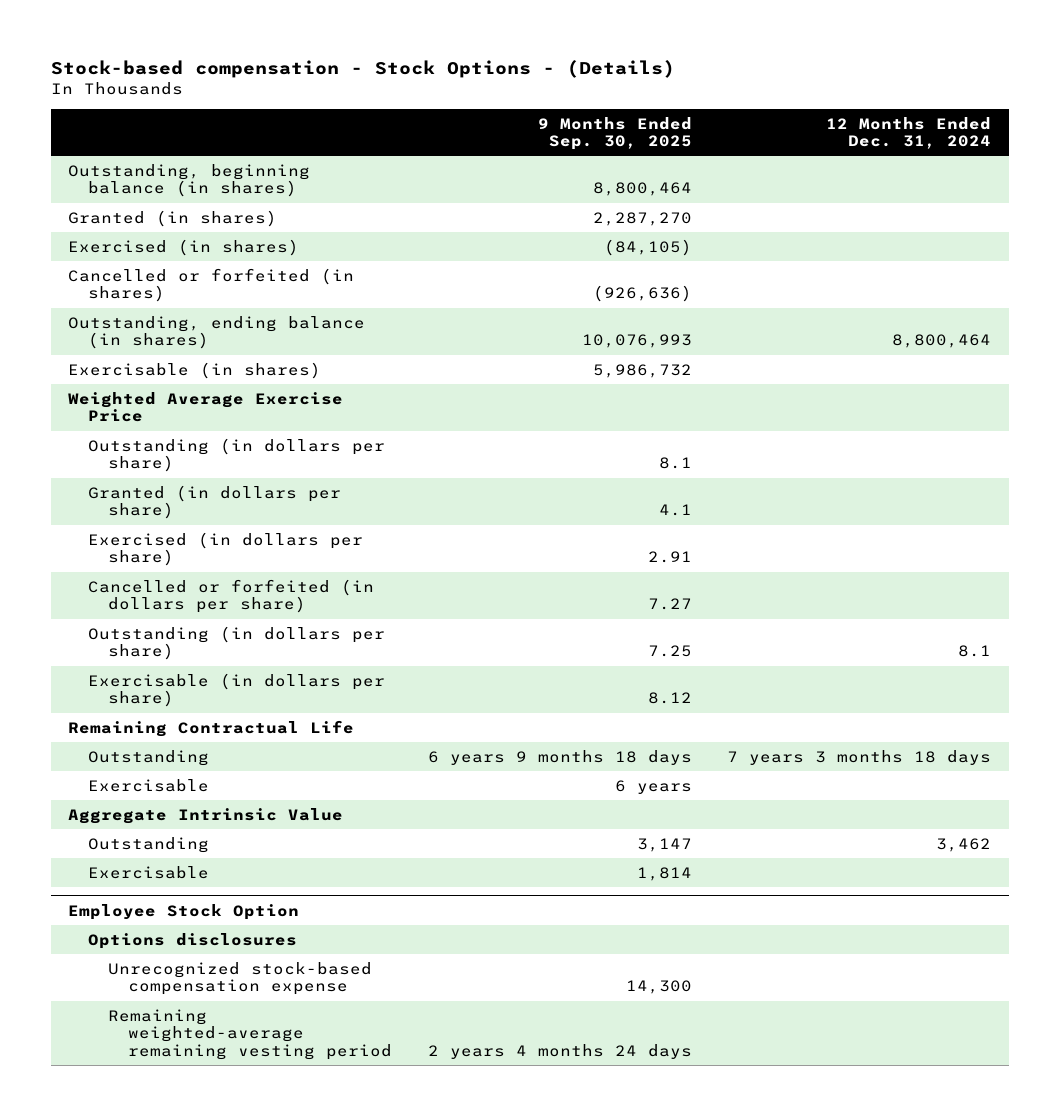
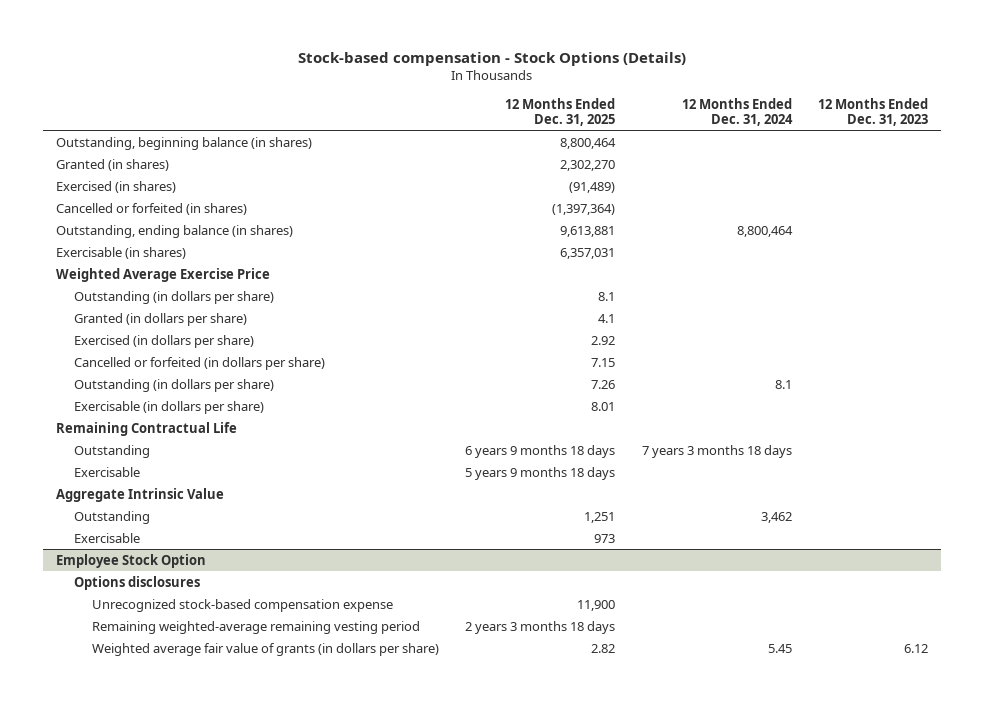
[50,59,675,78] Stock-based compensation - Stock Options - (Details) -> [298,52,687,67] Stock-based compensation - Stock Options (Details)
[537,116,692,151] 9 Months Ended Sep. 30, 2025 -> none
none -> [505,97,616,126] 12 Months Ended Dec. 31, 2025
none -> [818,97,929,126] 12 Months Ended Dec. 31, 2023
none -> [92,642,440,656] Weighted average fair value of grants (in dollars per share)

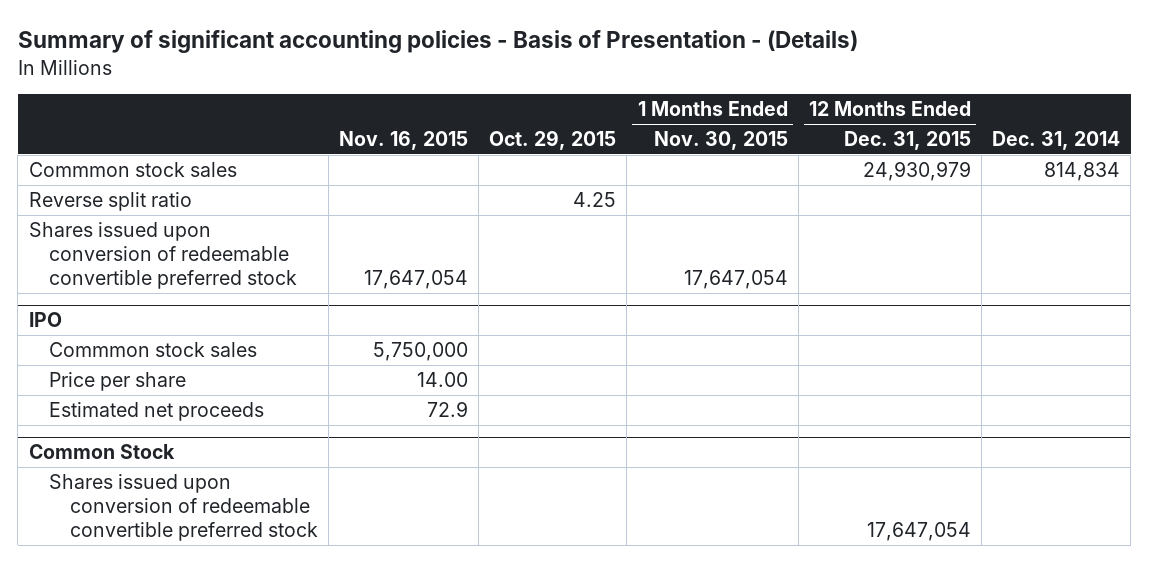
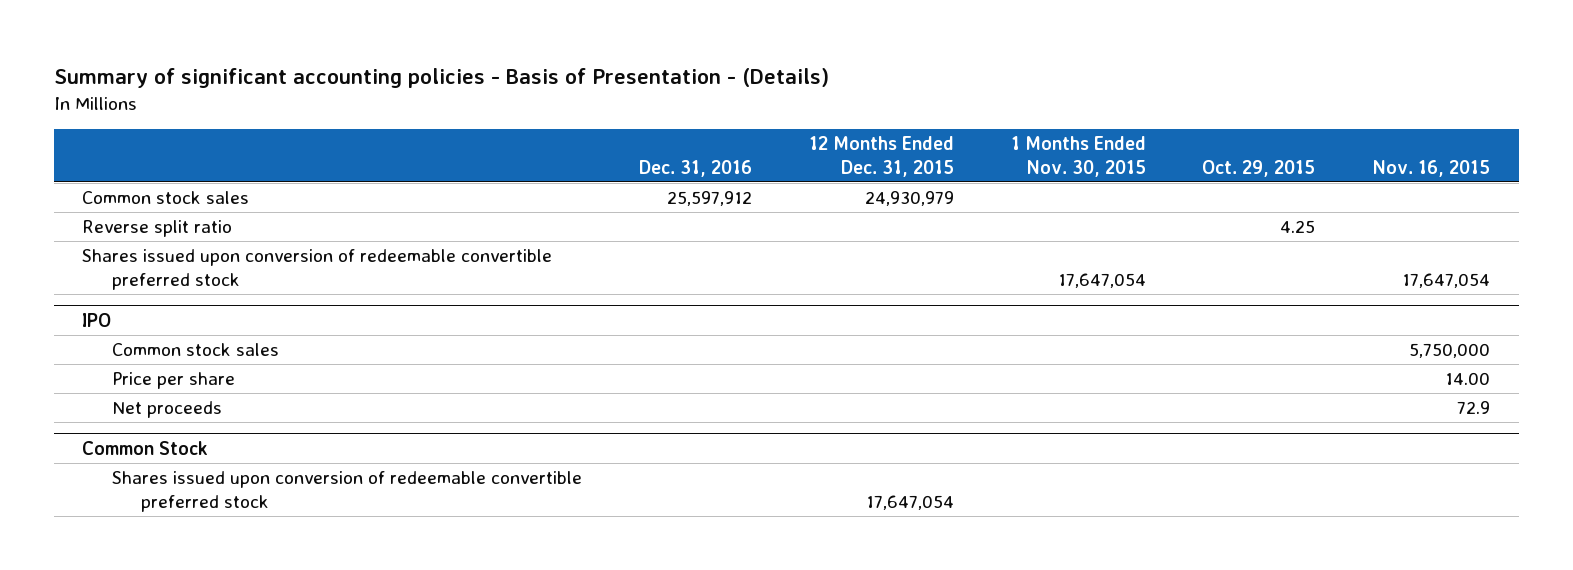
[992,131,1121,151] Dec. 31, 2014 -> none
none -> [638,159,752,177] Dec. 31, 2016
[28,161,237,177] Commmon stock sales -> [82,191,250,205] Common stock sales
[49,341,258,357] Commmon stock sales -> [111,343,279,357] Common stock sales
[49,401,265,421] Estimated net proceeds -> [111,401,222,419] Net proceeds

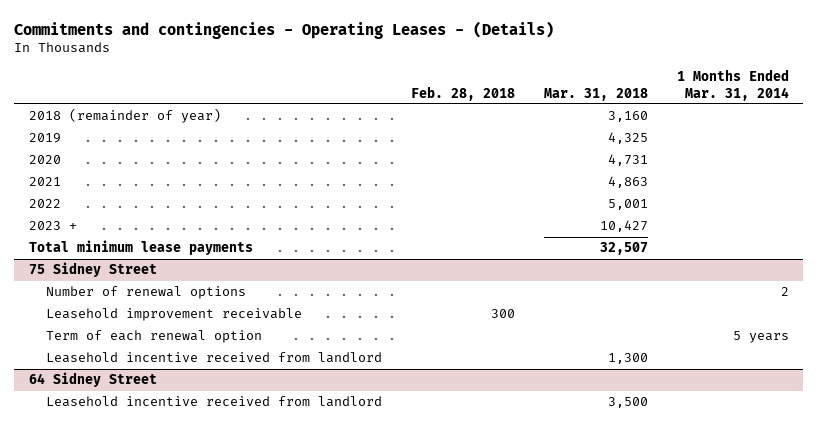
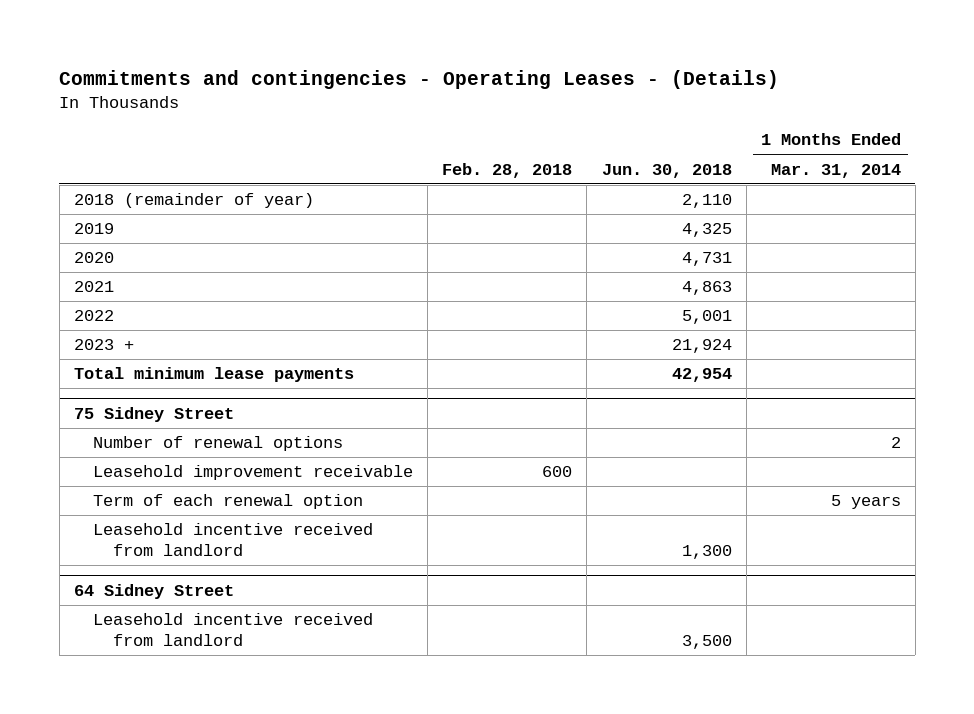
[543,87,648,101] Mar. 31, 2018 -> none
none -> [601,163,732,178] Jun. 30, 2018
[490,309,515,319] 300 -> [542,466,573,478] 600

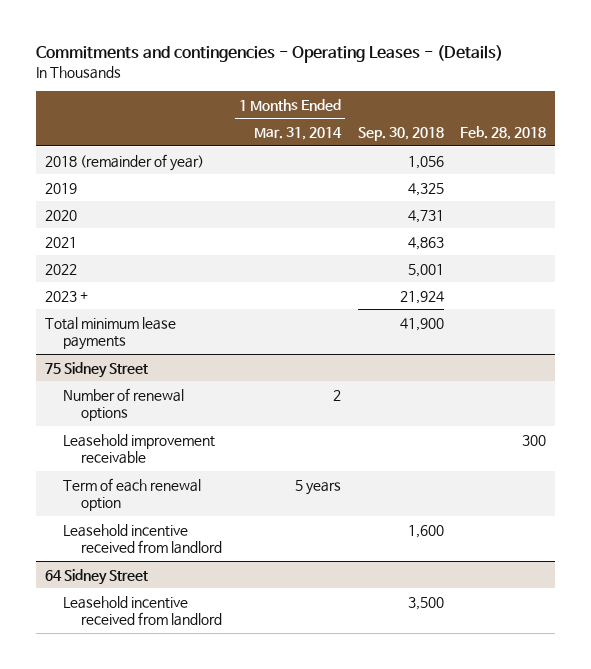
[601,163,732,178] Jun. 30, 2018 -> none
none -> [357,127,444,142] Sep. 30, 2018
[542,466,573,478] 600 -> [522,434,547,446] 300

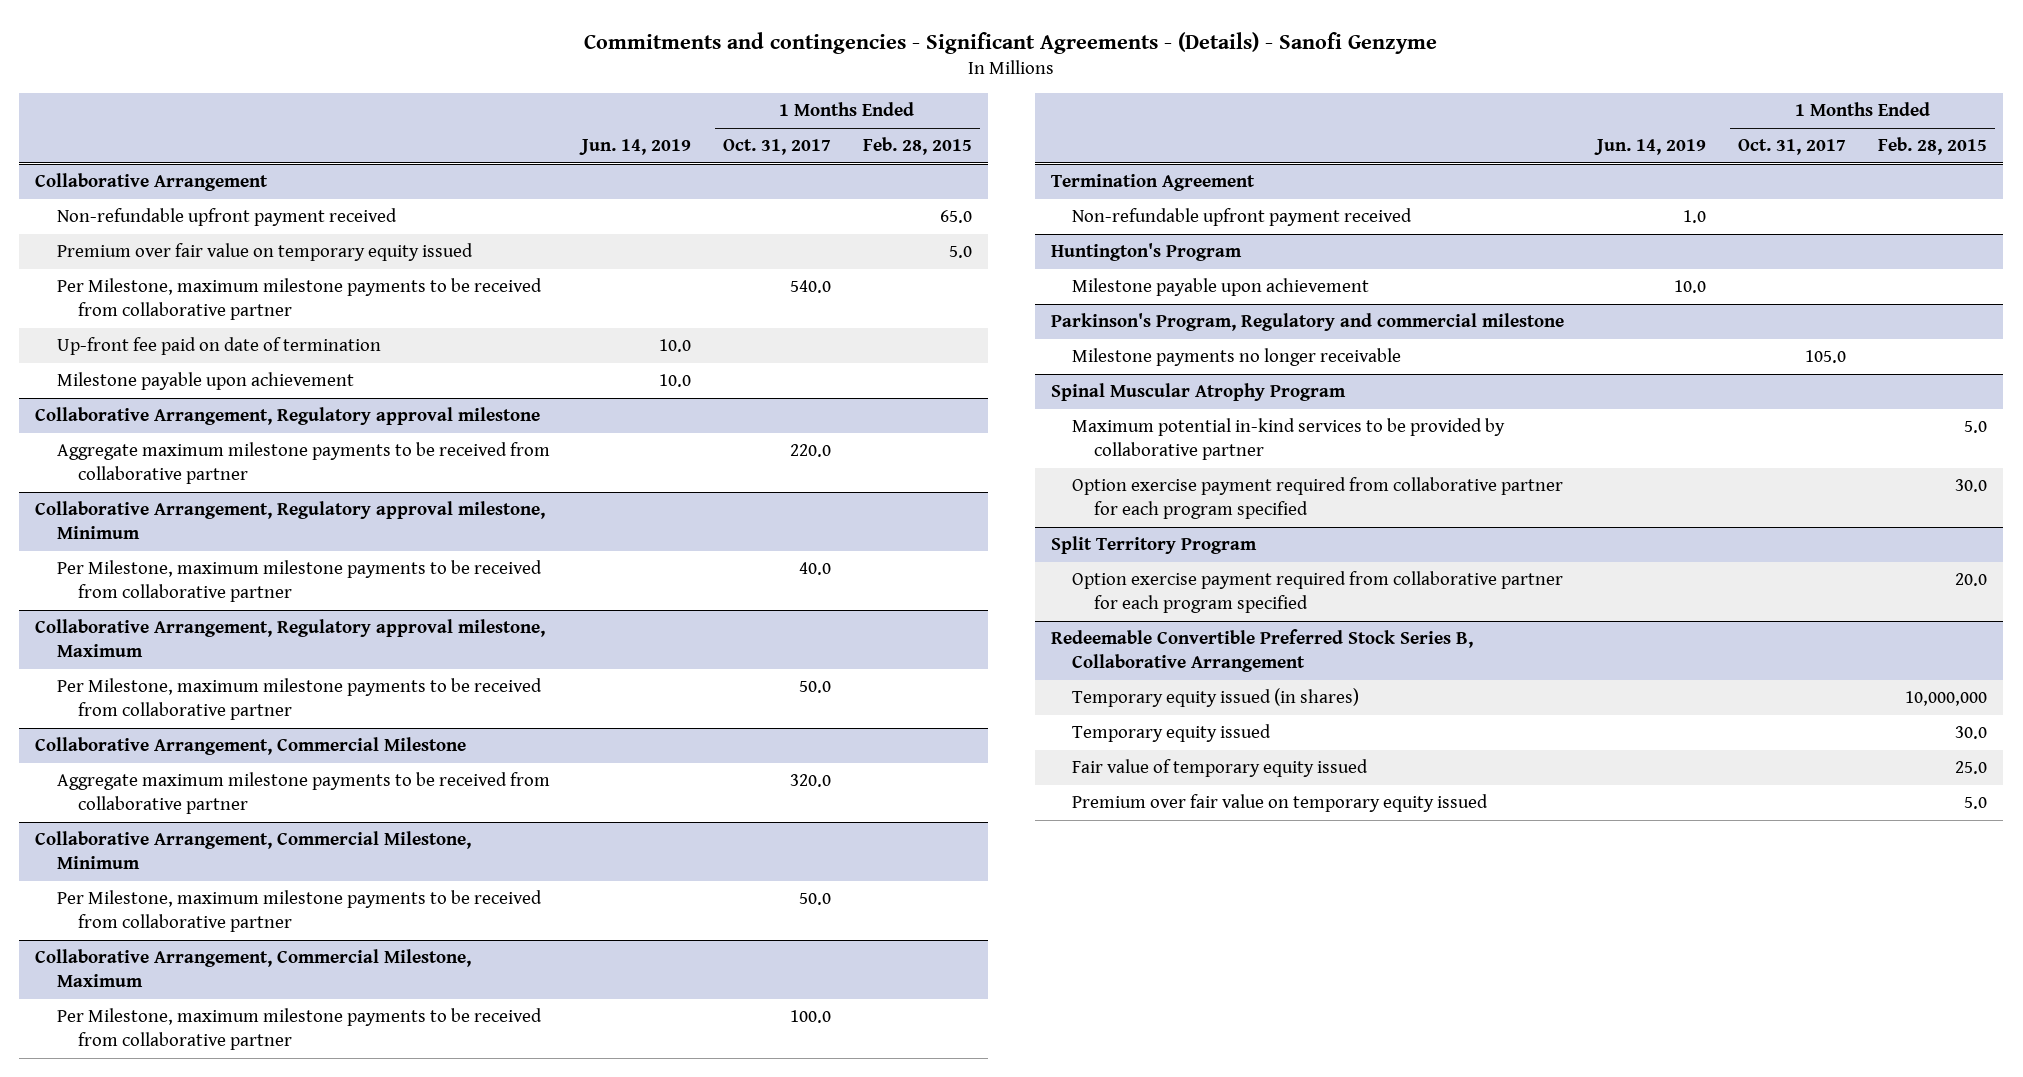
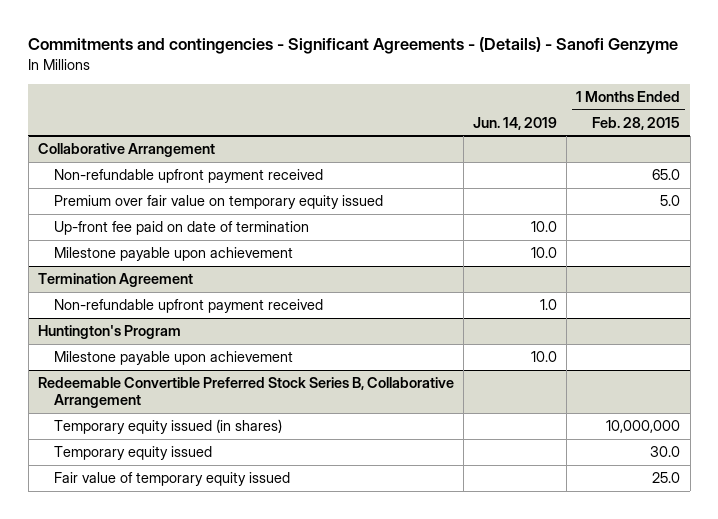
[722,139,831,156] Oct. 31, 2017 -> none
[56,278,542,321] Per Milestone, maximum milestone payments to be received from collaborative partner -> none
[35,407,541,426] Collaborative Arrangement, Regulatory approval milestone -> none
[56,442,550,485] Aggregate maximum milestone payments to be received from collaborative partner -> none
[35,501,546,540] Collaborative Arrangement, Regulatory approval milestone, Minimum -> none
[56,560,542,603] Per Milestone, maximum milestone payments to be received from collaborative partner -> none
[35,619,546,658] Collaborative Arrangement, Regulatory approval milestone, Maximum -> none
[56,678,542,721] Per Milestone, maximum milestone payments to be received from collaborative partner -> none
[35,737,467,756] Collaborative Arrangement, Commercial Milestone -> none
[56,772,550,815] Aggregate maximum milestone payments to be received from collaborative partner -> none
[35,831,472,870] Collaborative Arrangement, Commercial Milestone, Minimum -> none
[56,890,542,933] Per Milestone, maximum milestone payments to be received from collaborative partner -> none
[35,949,472,988] Collaborative Arrangement, Commercial Milestone, Maximum -> none
[56,1008,542,1051] Per Milestone, maximum milestone payments to be received from collaborative partner -> none
[1050,313,1564,332] Parkinson's Program, Regulatory and commercial milestone -> none
[1072,348,1402,367] Milestone payments no longer receivable -> none
[1050,383,1346,402] Spinal Muscular Atrophy Program -> none
[1072,418,1506,461] Maximum potential in-kind services to be provided by collaborative partner -> none
[1072,477,1564,520] Option exercise payment required from collaborative partner for each program specified -> none
[1050,536,1257,555] Split Territory Program -> none
[1072,571,1564,614] Option exercise payment required from collaborative partner for each program specified -> none
[1072,794,1489,813] Premium over fair value on temporary equity issued -> none

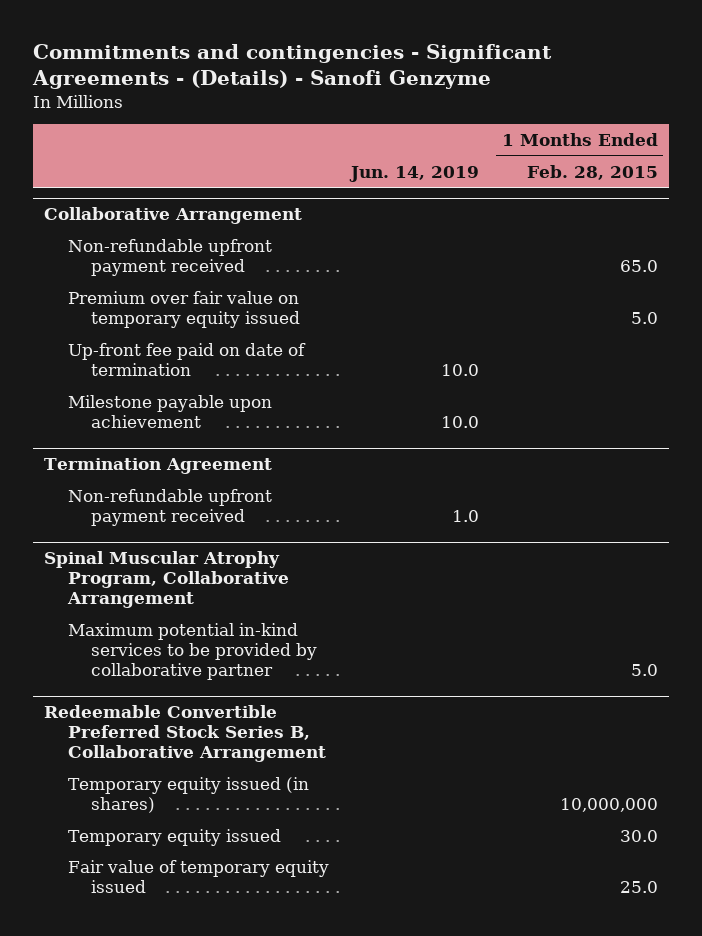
[37,325,181,340] Huntington's Program -> none
[54,351,294,366] Milestone payable upon achievement -> none
none -> [44,550,289,609] Spinal Muscular Atrophy Program, Collaborative Arrangement
none -> [67,622,318,681] Maximum potential in-kind services to be provided by collaborative partner

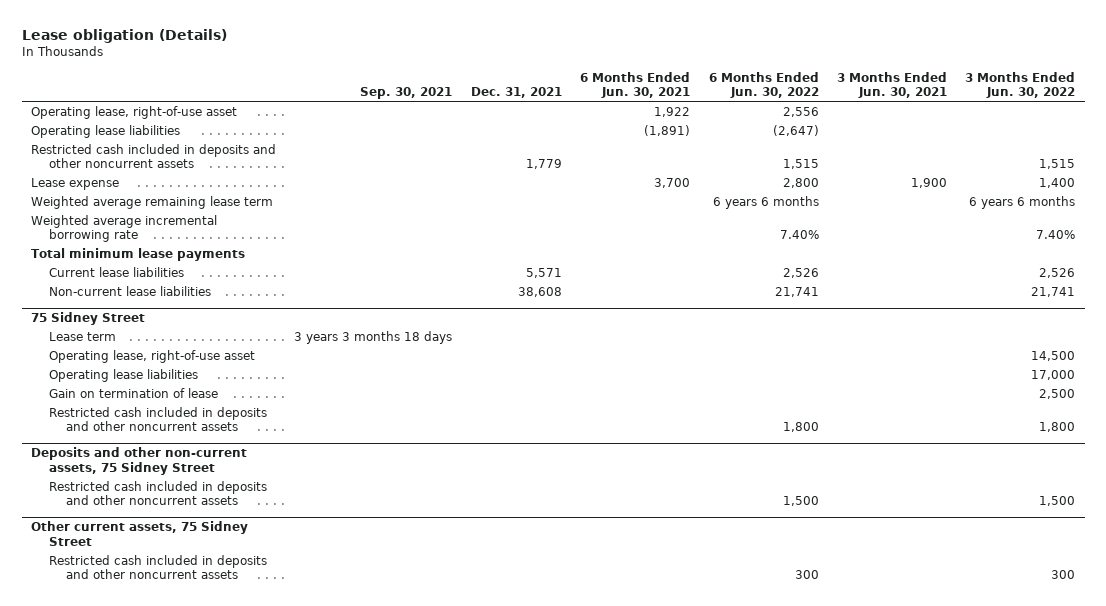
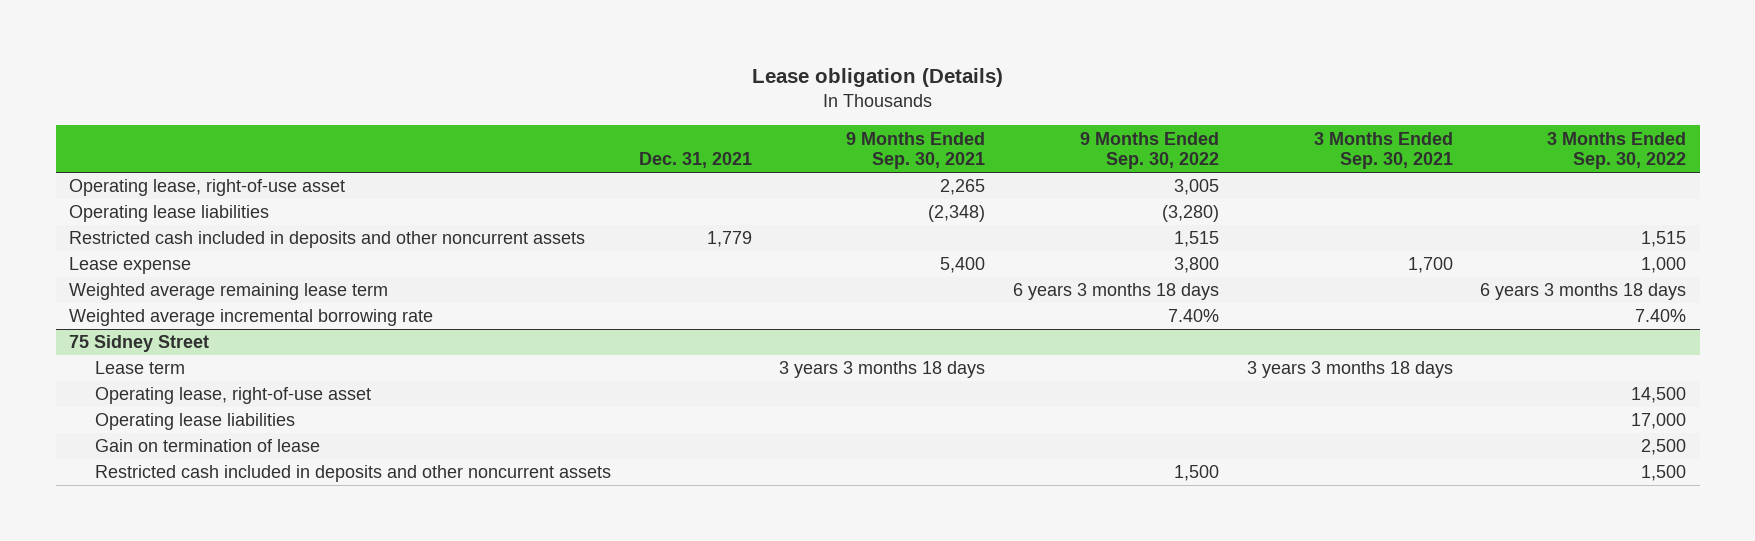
[360,87,453,100] Sep. 30, 2021 -> none
[580,71,691,99] 6 Months Ended Jun. 30, 2021 -> none
[708,71,819,99] 6 Months Ended Jun. 30, 2022 -> none
[836,71,947,99] 3 Months Ended Jun. 30, 2021 -> none
[965,71,1076,99] 3 Months Ended Jun. 30, 2022 -> none
none -> [846,131,986,170] 9 Months Ended Sep. 30, 2021
none -> [1079,131,1219,170] 9 Months Ended Sep. 30, 2022
none -> [1313,131,1453,170] 3 Months Ended Sep. 30, 2021
none -> [1547,131,1687,170] 3 Months Ended Sep. 30, 2022
[30,247,245,261] Total minimum lease payments -> none
[48,266,184,277] Current lease liabilities -> none
[48,285,211,296] Non-current lease liabilities -> none
[30,446,247,475] Deposits and other non-current assets, 75 Sidney Street -> none
[48,480,267,506] Restricted cash included in deposits and other noncurrent assets -> none
[30,520,248,546] Other current assets, 75 Sidney Street -> none
[48,554,267,580] Restricted cash included in deposits and other noncurrent assets -> none

